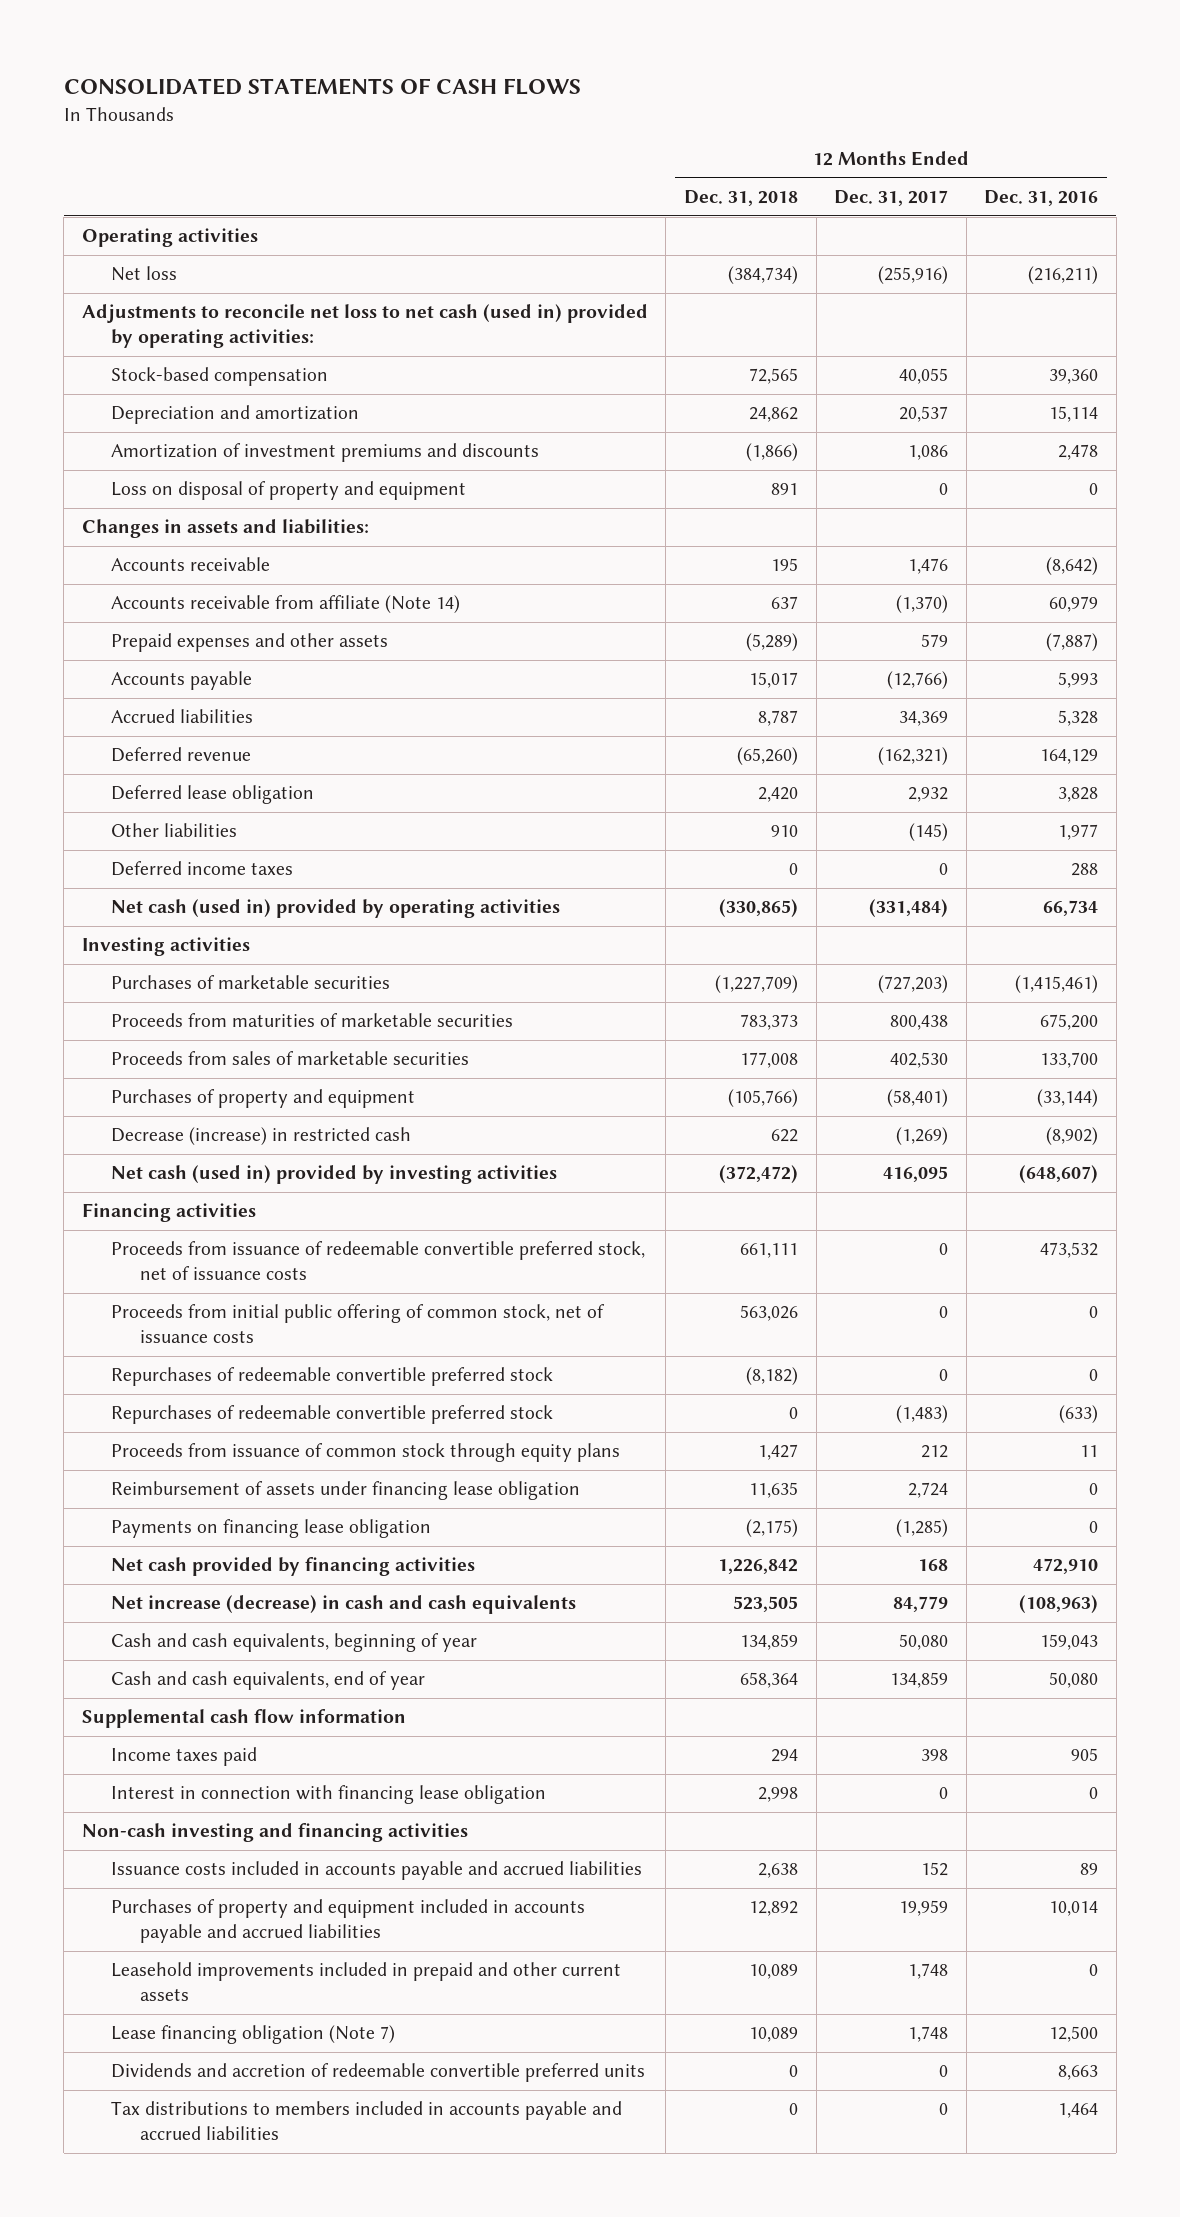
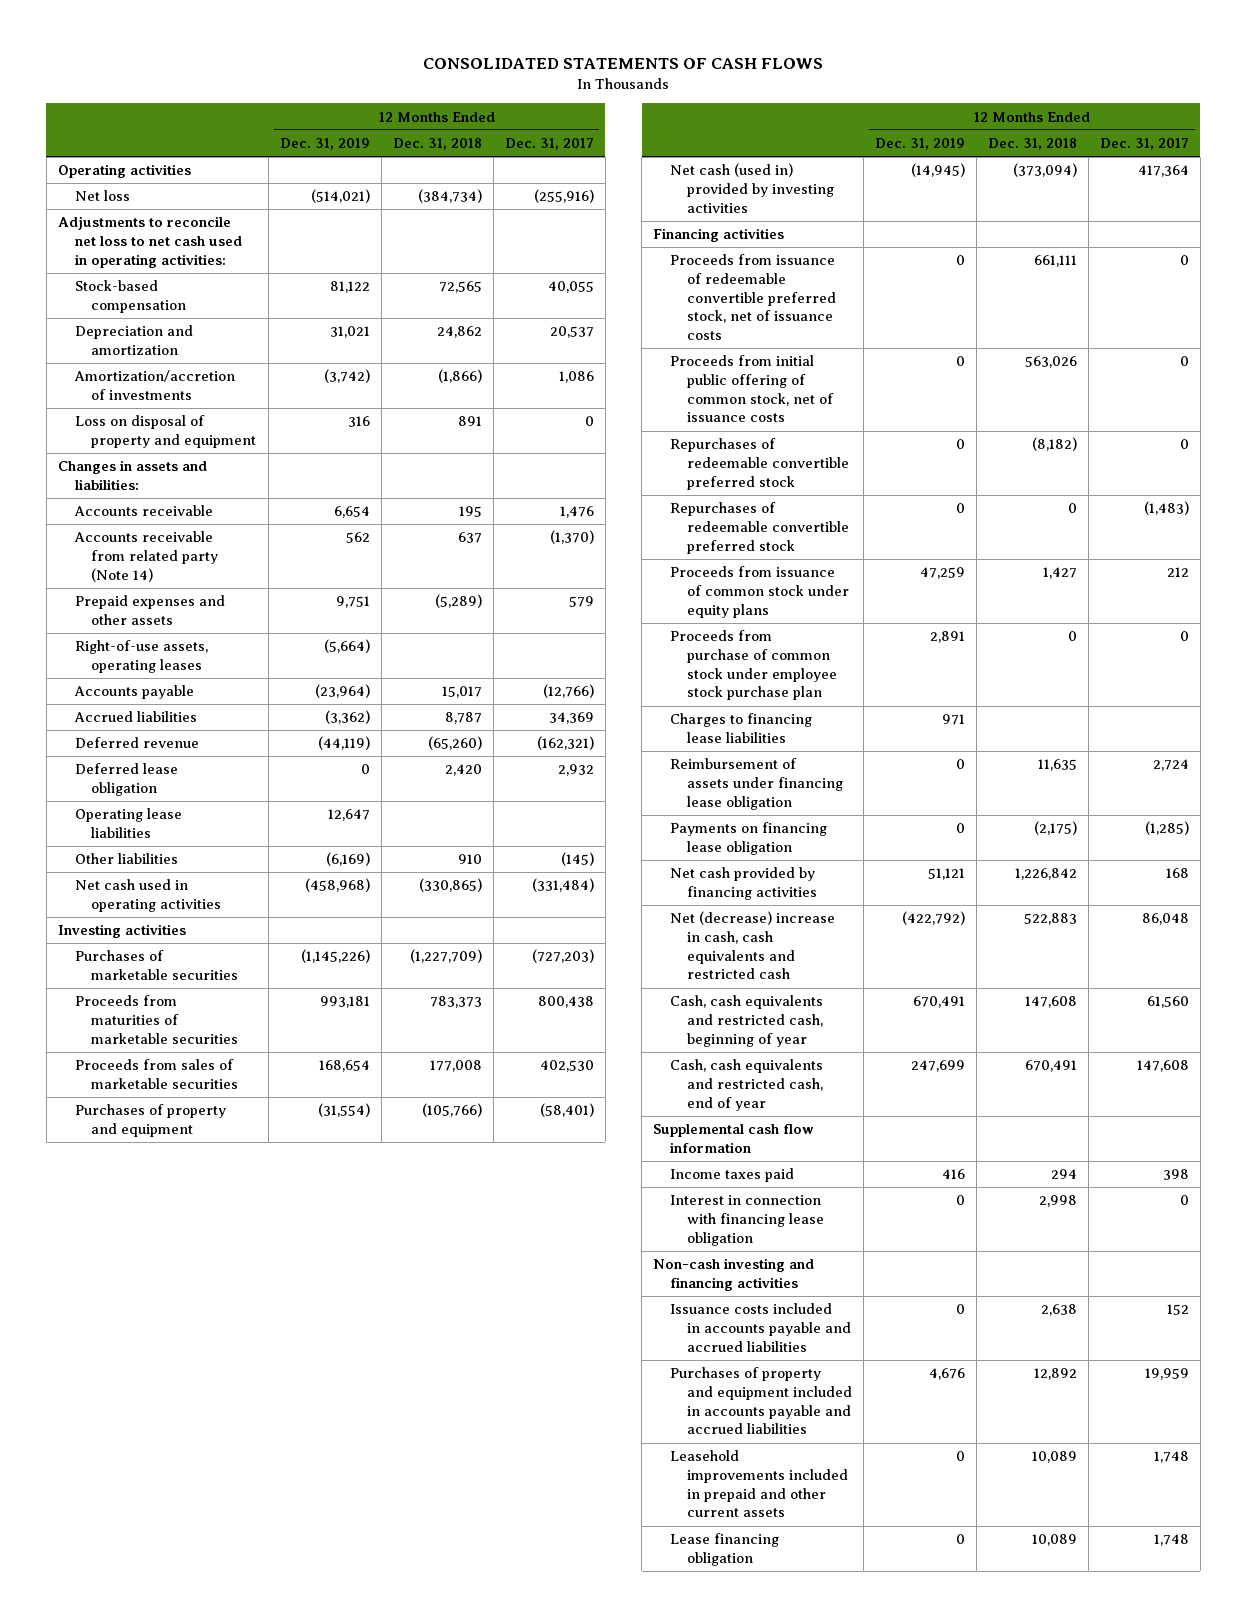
[984,190,1099,207] Dec. 31, 2016 -> none
none -> [279,137,370,150] Dec. 31, 2019
[81,304,648,349] Adjustments to reconcile net loss to net cash (used in) provided by operating activities: -> [57,216,242,268] Adjustments to reconcile net loss to net cash used in operating activities:
[110,443,539,463] Amortization of investment premiums and discounts -> [73,370,235,400] Amortization/accretion of investments
[110,595,460,614] Accounts receivable from affiliate (Note 14) -> [73,531,219,582] Accounts receivable from related party (Note 14)
none -> [74,640,208,673] Right-of-use assets, operating leases
none -> [74,808,182,838] Operating lease liabilities
[110,861,293,877] Deferred income taxes -> none
[110,899,560,919] Net cash (used in) provided by operating activities -> [74,879,222,912] Net cash used in operating activities
[110,1127,411,1146] Decrease (increase) in restricted cash -> none
[719,1165,799,1184] (372,472) -> [1012,163,1077,178] (373,094)
[883,1166,949,1183] 416,095 -> [1137,165,1189,178] 417,364
[110,1443,620,1463] Proceeds from issuance of common stock through equity plans -> [669,566,849,618] Proceeds from issuance of common stock under equity plans
none -> [669,630,837,701] Proceeds from purchase of common stock under employee stock purchase plan
none -> [669,713,812,743] Charges to financing lease liabilities
[110,1595,576,1615] Net increase (decrease) in cash and cash equivalents -> [669,911,835,980] Net (decrease) increase in cash, cash equivalents and restricted cash
[733,1596,799,1613] 523,505 -> [1023,913,1077,926] 522,883
[893,1596,949,1613] 84,779 -> [1141,913,1189,926] 86,048
[110,1633,477,1653] Cash and cash equivalents, beginning of year -> [669,995,823,1047] Cash, cash equivalents and restricted cash, beginning of year
[740,1634,799,1651] 134,859 -> [1024,996,1077,1009] 147,608
[899,1634,949,1651] 50,080 -> [1146,996,1189,1009] 61,560
[110,1671,425,1691] Cash and cash equivalents, end of year -> [669,1059,823,1111] Cash, cash equivalents and restricted cash, end of year
[740,1672,799,1689] 658,364 -> [1024,1060,1077,1073] 670,491
[890,1672,949,1689] 134,859 -> [1136,1060,1189,1073] 147,608
[110,2063,645,2083] Dividends and accretion of redeemable convertible preferred units -> none
[110,2101,622,2141] Tax distributions to members included in accounts payable and accrued liabilities -> none
[110,2025,395,2045] Lease financing obligation (Note 7) -> [669,1533,779,1566] Lease financing obligation

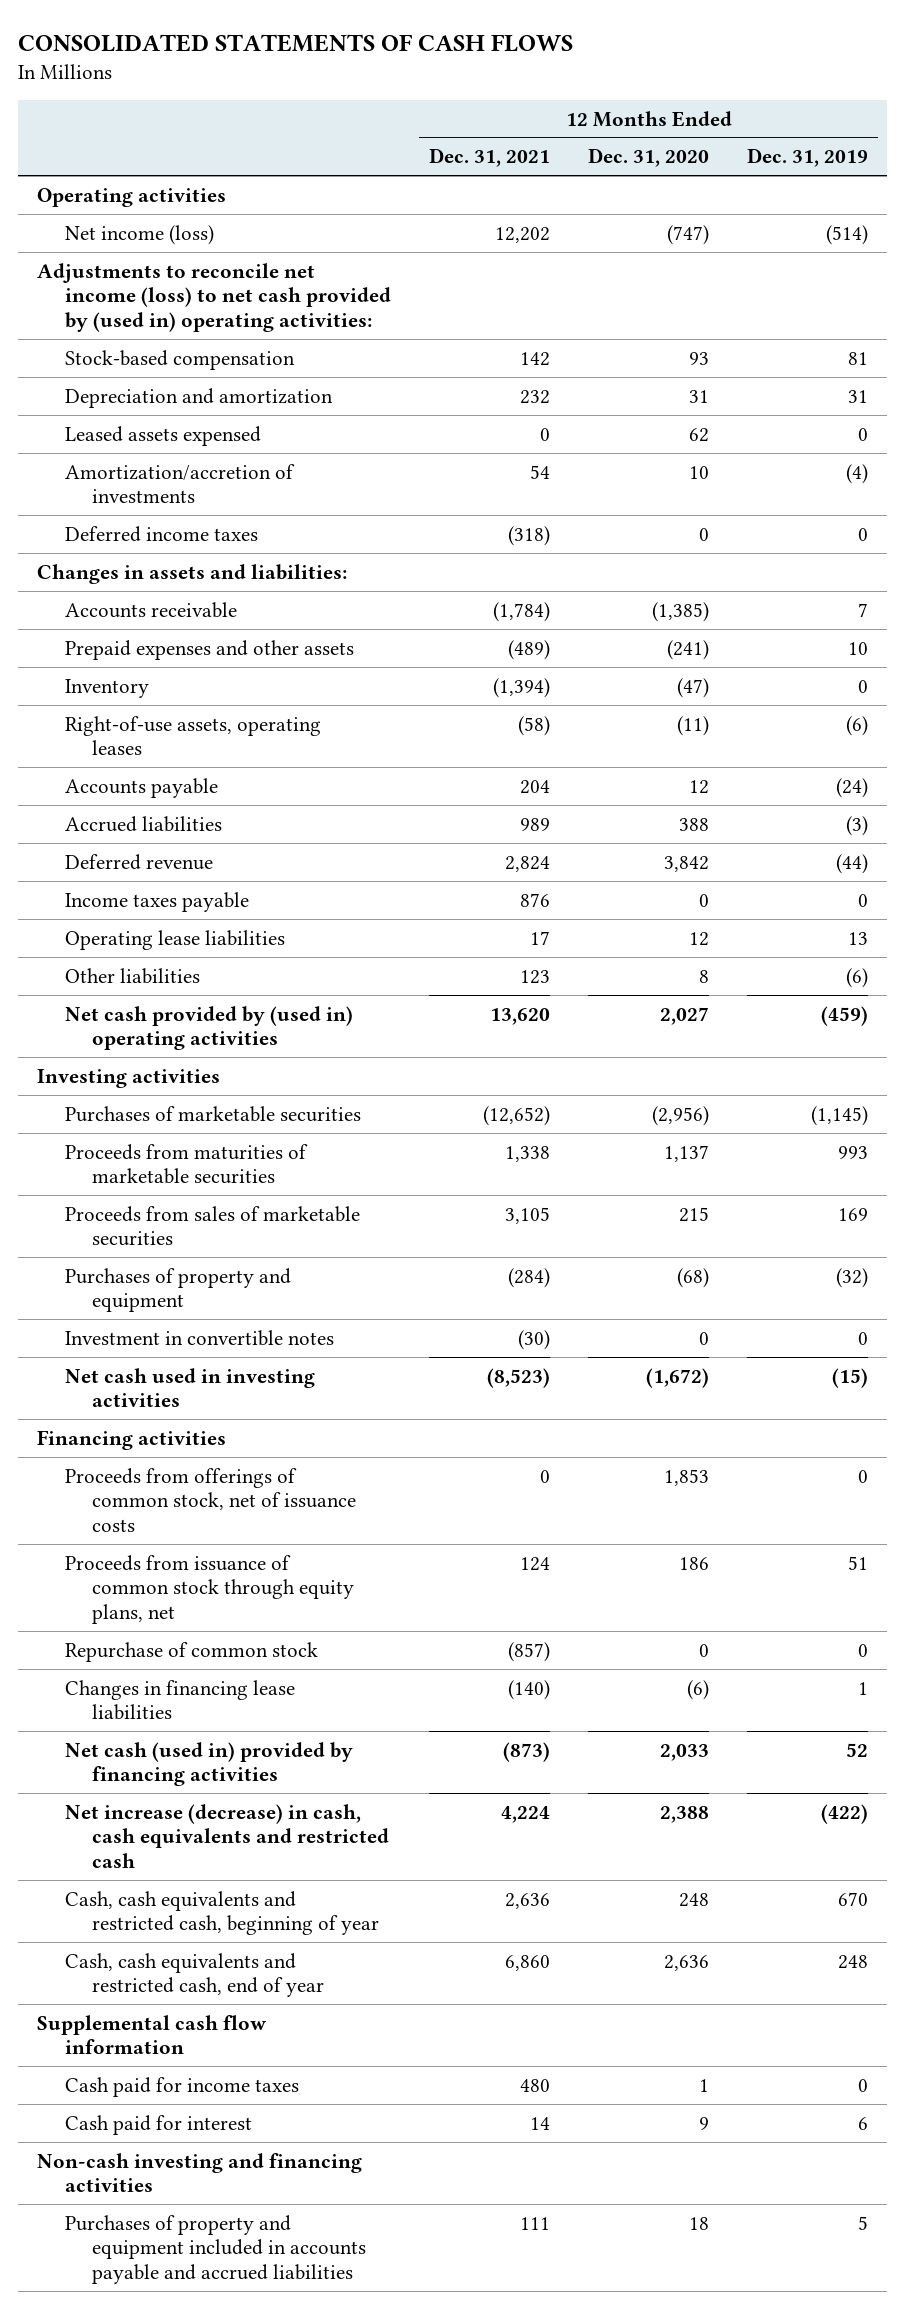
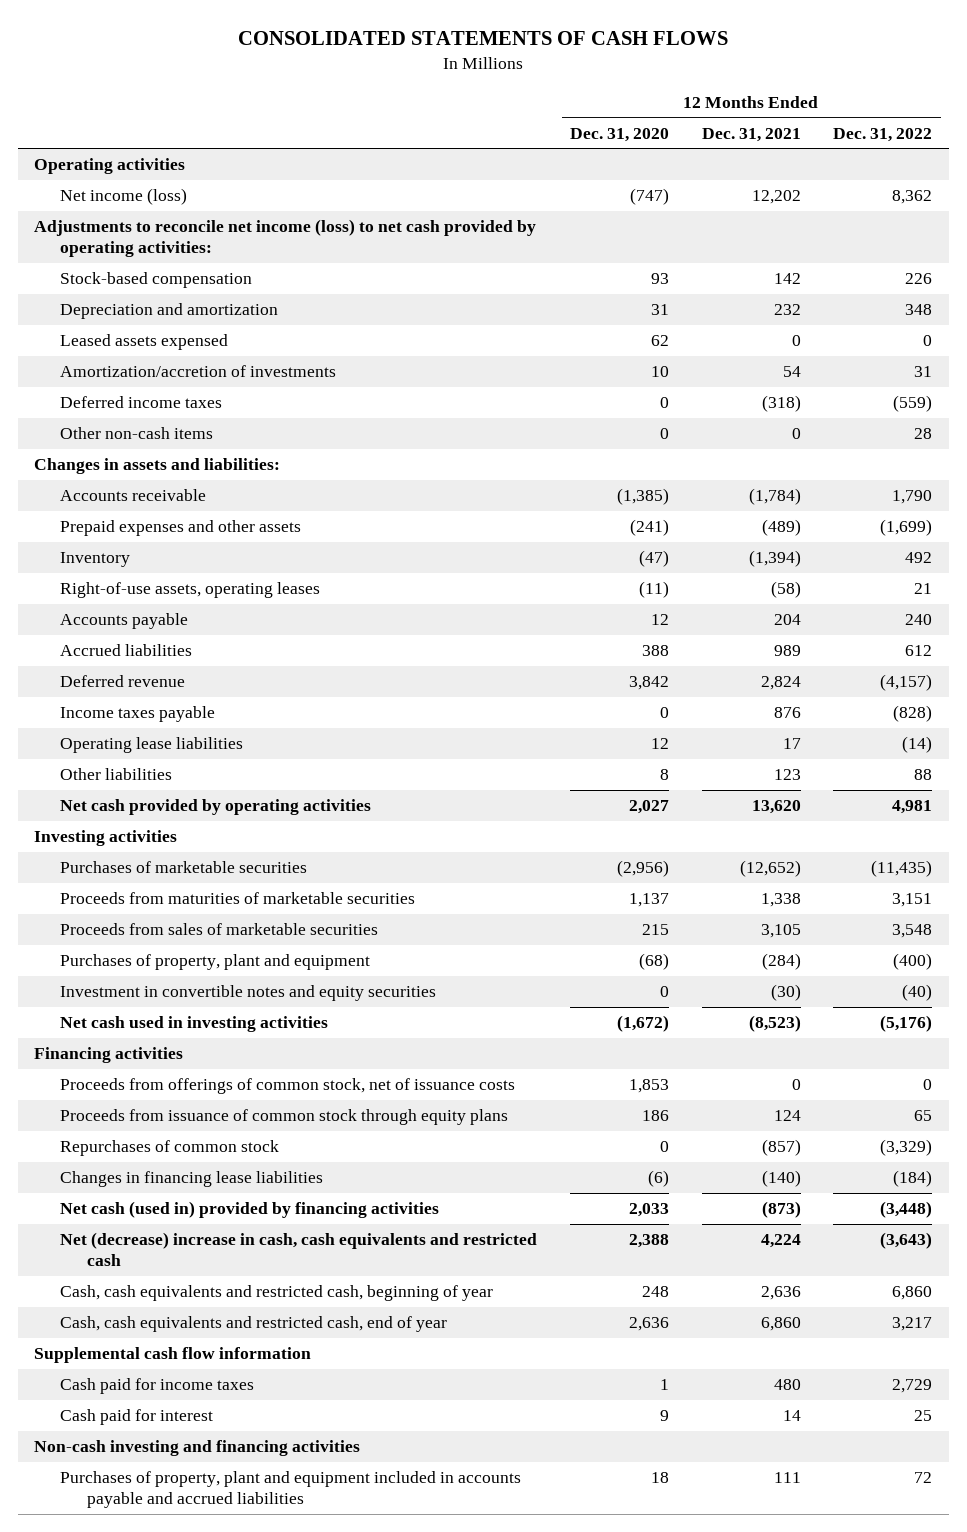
[747,148,869,168] Dec. 31, 2019 -> none
none -> [833,127,933,142] Dec. 31, 2022
[37,262,391,332] Adjustments to reconcile net income (loss) to net cash provided by (used in) operating activities: -> [34,219,537,258] Adjustments to reconcile net income (loss) to net cash provided by operating activities:
none -> [60,427,214,440] Other non-cash items
[64,1005,353,1051] Net cash provided by (used in) operating activities -> [60,799,372,816] Net cash provided by operating activities
[64,1267,291,1313] Purchases of property and equipment -> [60,954,371,971] Purchases of property, plant and equipment
[64,1329,334,1346] Investment in convertible notes -> [60,985,437,1002] Investment in convertible notes and equity securities
[64,1554,355,1624] Proceeds from issuance of common stock through equity plans, net -> [60,1109,509,1126] Proceeds from issuance of common stock through equity plans
[64,1641,318,1662] Repurchase of common stock -> [60,1140,280,1157] Repurchases of common stock
[64,1803,390,1868] Net increase (decrease) in cash, cash equivalents and restricted cash -> [60,1232,538,1267] Net (decrease) increase in cash, cash equivalents and restricted cash
[64,2214,367,2284] Purchases of property and equipment included in accounts payable and accrued liabilities -> [60,1471,522,1509] Purchases of property, plant and equipment included in accounts payable and accrued liabilities

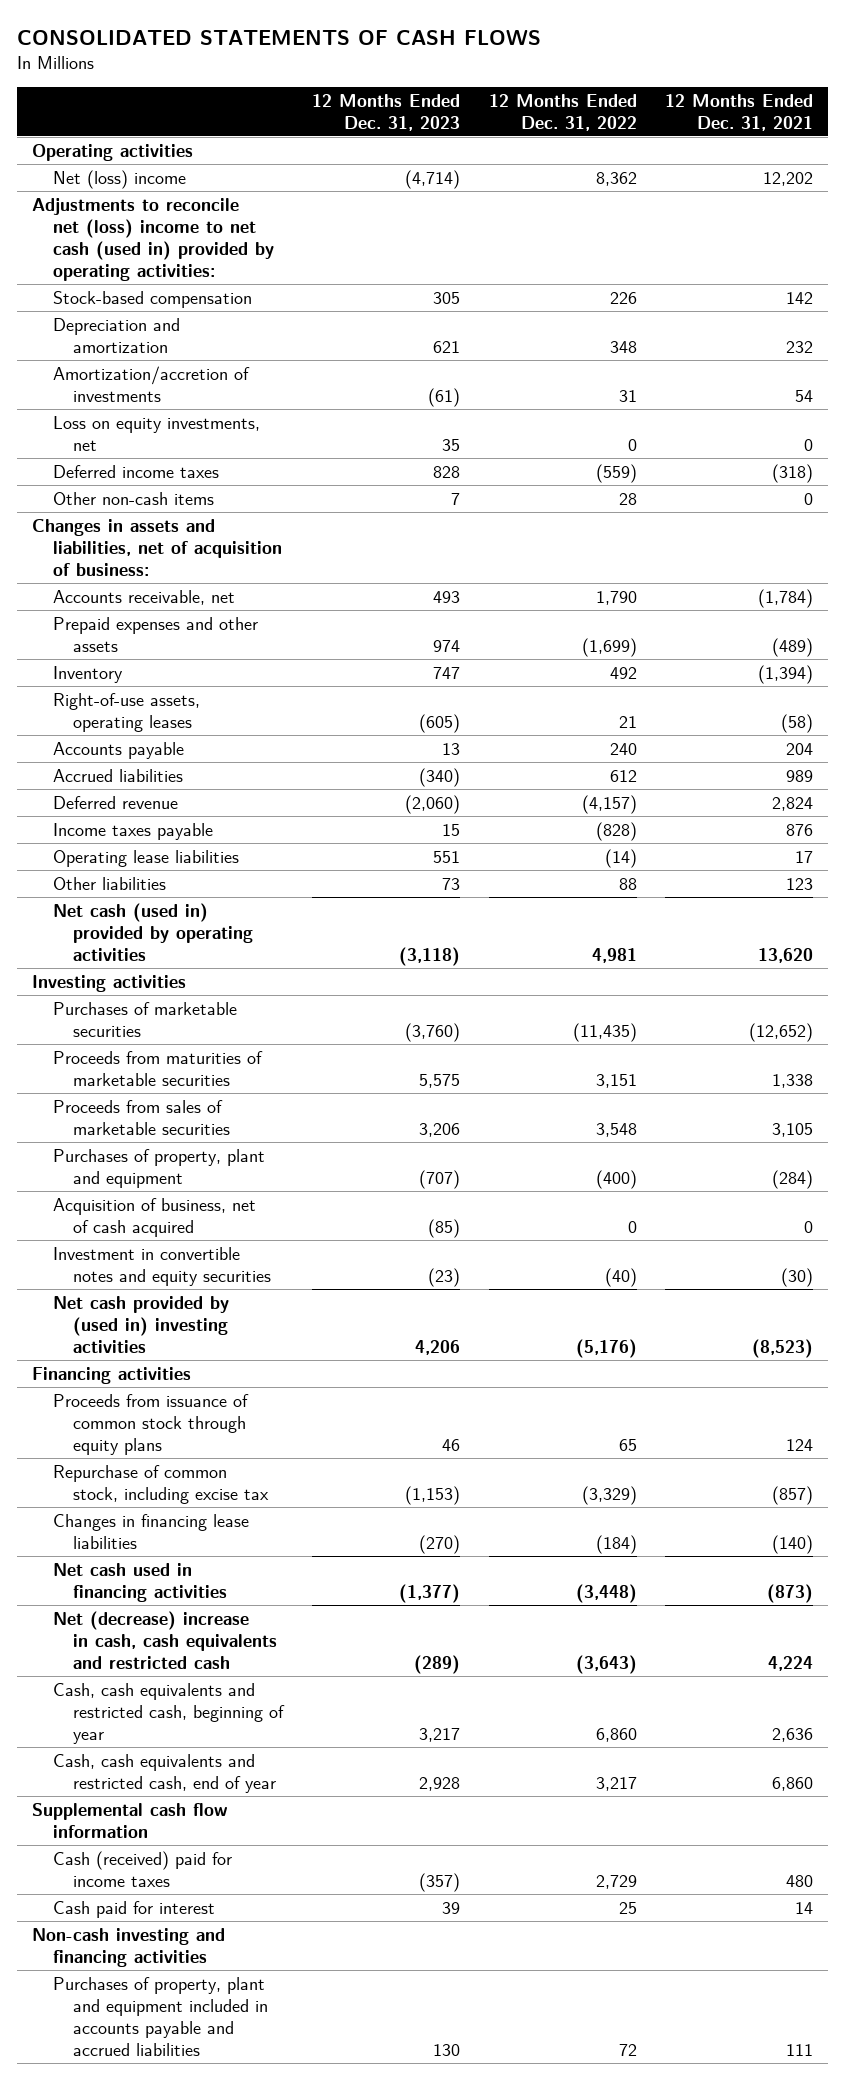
[570,127,670,142] Dec. 31, 2020 -> none
none -> [312,93,461,131] 12 Months Ended Dec. 31, 2023
[60,188,188,206] Net income (loss) -> [52,169,186,189] Net (loss) income
[34,219,537,258] Adjustments to reconcile net income (loss) to net cash provided by operating activities: -> [31,197,274,281] Adjustments to reconcile net (loss) income to net cash (used in) provided by operating activities:
[60,334,229,351] Leased assets expensed -> none
none -> [52,415,260,451] Loss on equity investments, net
[34,458,281,475] Changes in assets and liabilities: -> [31,518,282,576] Changes in assets and liabilities, net of acquisition of business:
[60,489,207,502] Accounts receivable -> [52,589,235,605] Accounts receivable, net
[60,799,372,816] Net cash provided by operating activities -> [52,902,254,961] Net cash (used in) provided by operating activities
none -> [52,1197,256,1237] Acquisition of business, net of cash acquired
[60,1016,329,1033] Net cash used in investing activities -> [52,1295,229,1353] Net cash provided by (used in) investing activities
[60,1078,516,1095] Proceeds from offerings of common stock, net of issuance costs -> none
[60,1140,280,1157] Repurchases of common stock -> [52,1464,270,1504] Repurchase of common stock, including excise tax
[60,1201,440,1219] Net cash (used in) provided by financing activities -> [52,1562,228,1602] Net cash used in financing activities
[60,1378,255,1395] Cash paid for income taxes -> [52,1850,232,1887] Cash (received) paid for income taxes

